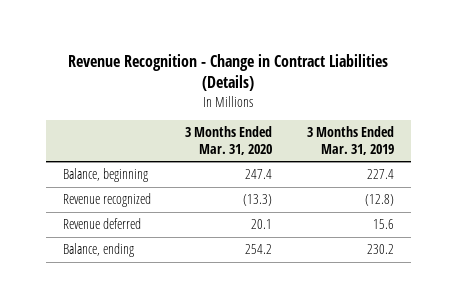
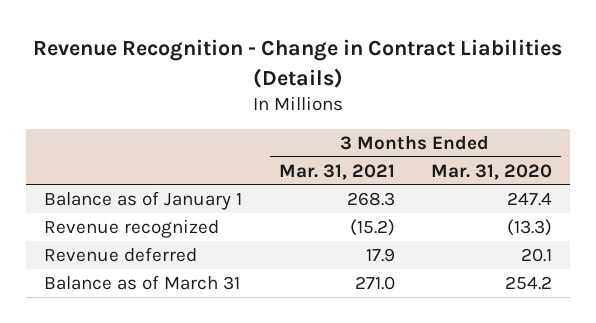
[306,126,394,155] 3 Months Ended Mar. 31, 2019 -> none
none -> [278,163,395,180] Mar. 31, 2021
[63,168,149,183] Balance, beginning -> [44,190,243,210] Balance as of January 1
[63,243,135,258] Balance, ending -> [44,274,241,290] Balance as of March 31

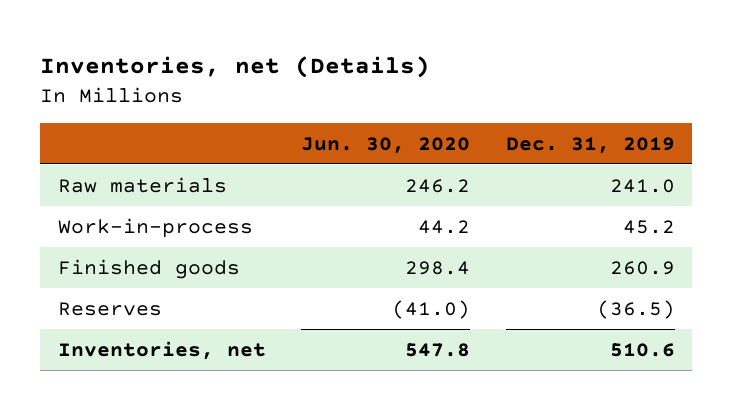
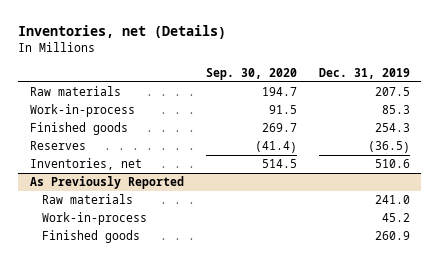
[301,136,471,154] Jun. 30, 2020 -> none
none -> [205,67,297,80] Sep. 30, 2020
none -> [29,86,121,97] Raw materials
none -> [29,104,135,118] Work-in-process
none -> [29,122,128,136] Finished goods
[58,301,163,316] Reserves -> [29,141,86,151] Reserves
[58,340,267,360] Inventories, net -> [29,158,142,171] Inventories, net
none -> [29,176,184,190] As Previously Reported

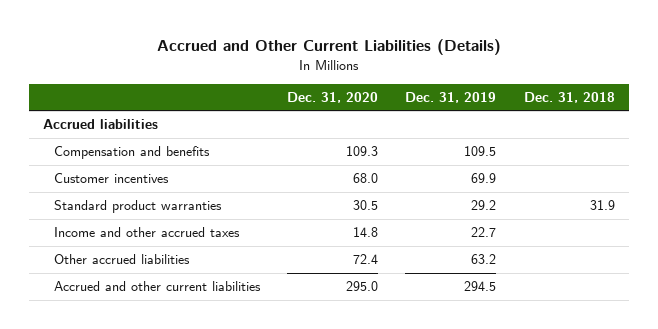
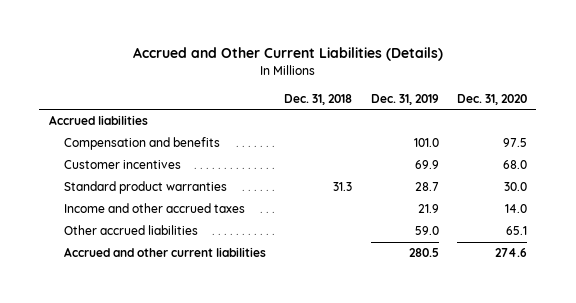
[346,146,379,157] 109.3 -> [503,138,528,148] 97.5
[464,146,497,157] 109.5 -> [413,138,439,148] 101.0
[353,200,379,211] 30.5 -> [504,182,528,192] 30.0
[471,200,497,211] 29.2 -> [414,182,439,192] 28.7
[589,200,615,211] 31.9 -> [333,182,353,192] 31.3
[353,227,379,238] 14.8 -> [505,204,528,214] 14.0
[471,227,497,238] 22.7 -> [417,204,439,214] 21.9
[353,254,379,265] 72.4 -> [506,226,528,236] 65.1
[471,254,497,265] 63.2 -> [414,226,439,236] 59.0
[346,281,379,292] 295.0 -> [495,248,528,258] 274.6
[464,281,497,292] 294.5 -> [408,248,439,258] 280.5

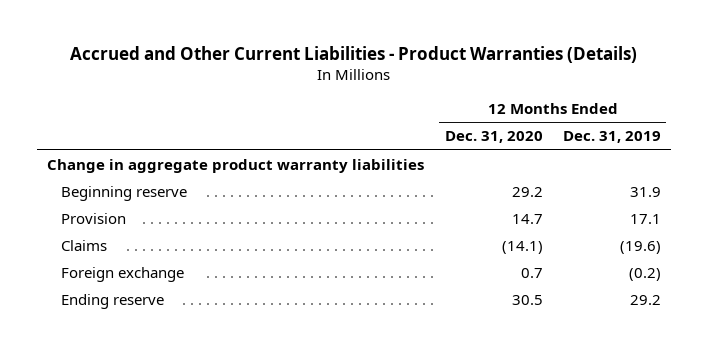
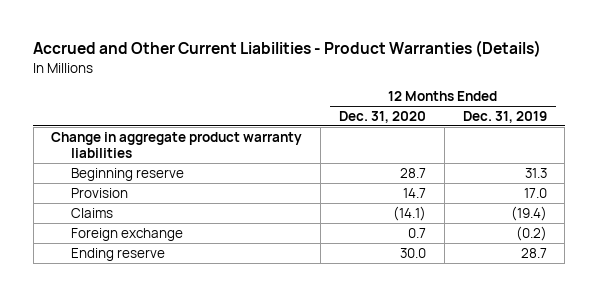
[511,187,543,198] 29.2 -> [400,167,427,178] 28.7
[630,187,662,198] 31.9 -> [524,167,547,178] 31.3
[630,214,662,225] 17.1 -> [523,187,547,198] 17.0
[620,241,662,255] (19.6) -> [510,205,547,221] (19.4)
[511,295,543,306] 30.5 -> [400,247,427,258] 30.0
[630,295,662,306] 29.2 -> [520,247,547,258] 28.7

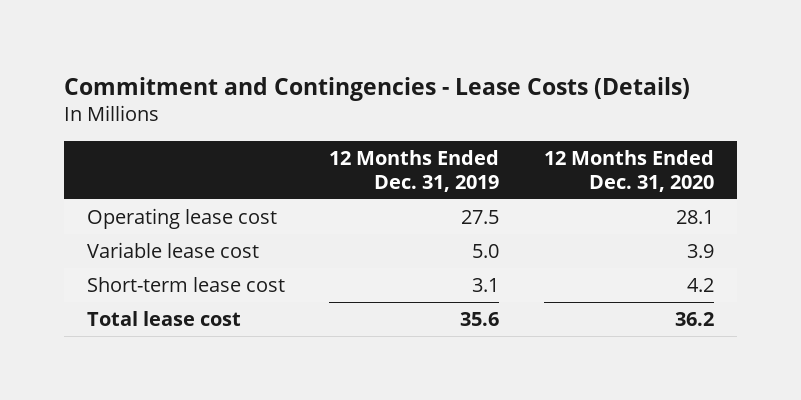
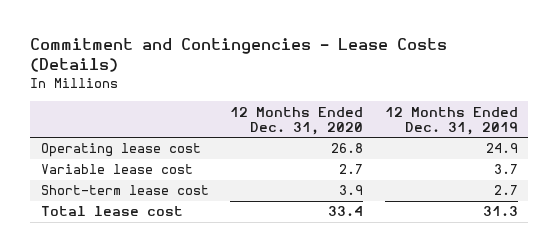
[461,210,500,225] 27.5 -> [485,143,518,154] 24.9
[676,210,715,225] 28.1 -> [331,143,364,154] 26.8
[472,244,500,259] 5.0 -> [493,164,518,175] 3.7
[687,244,715,259] 3.9 -> [339,164,364,175] 2.7
[472,278,500,293] 3.1 -> [493,185,518,196] 2.7
[687,278,715,293] 4.2 -> [339,185,364,196] 3.9
[460,312,500,327] 35.6 -> [482,206,518,217] 31.3
[675,312,715,327] 36.2 -> [328,206,364,217] 33.4

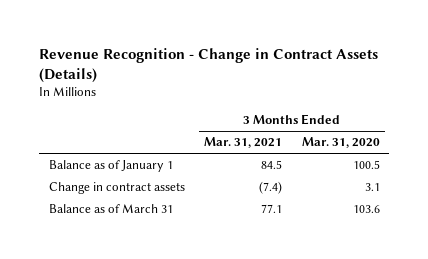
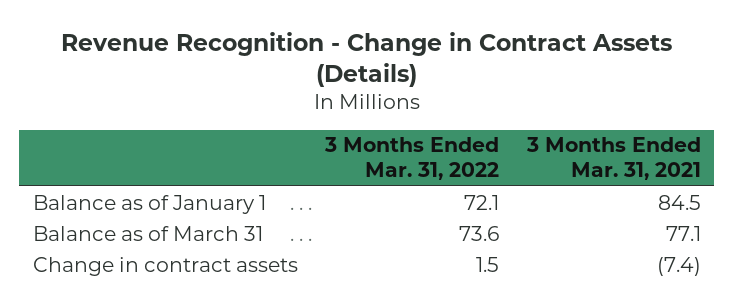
[301,137,380,149] Mar. 31, 2020 -> none
none -> [324,137,500,181] 3 Months Ended Mar. 31, 2022
[48,182,185,195] Change in contract assets -> [32,256,298,276] Change in contract assets

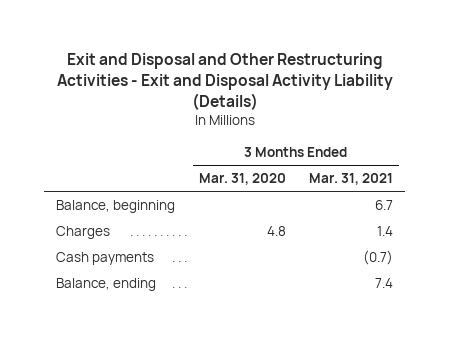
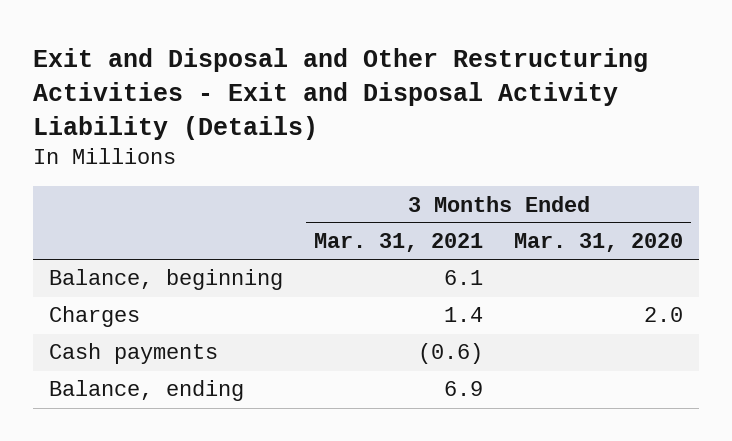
[375,200,394,211] 6.7 -> [443,270,483,286] 6.1
[266,226,286,237] 4.8 -> [644,307,684,323] 2.0
[363,250,394,266] (0.7) -> [417,343,483,365] (0.6)
[375,278,394,289] 7.4 -> [443,381,483,397] 6.9

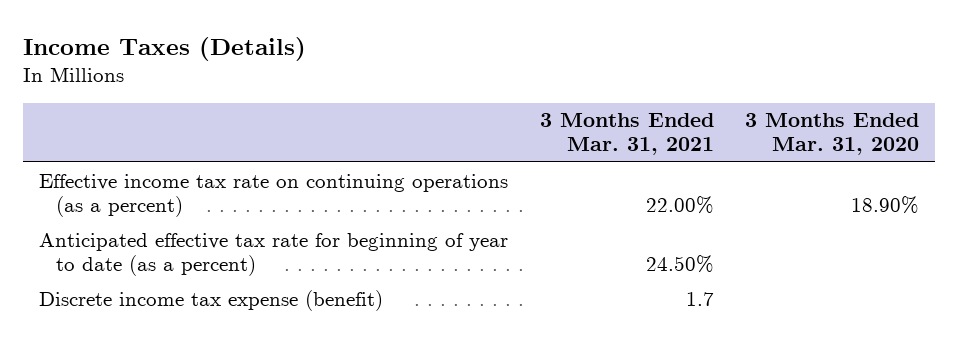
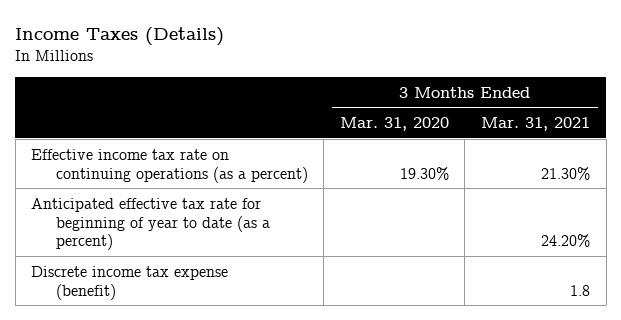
[645,195,714,214] 22.00% -> [541,166,591,180] 21.30%
[851,195,920,214] 18.90% -> [399,166,449,180] 19.30%
[645,254,714,273] 24.50% -> [541,234,591,248] 24.20%
[685,291,714,306] 1.7 -> [570,284,591,296] 1.8

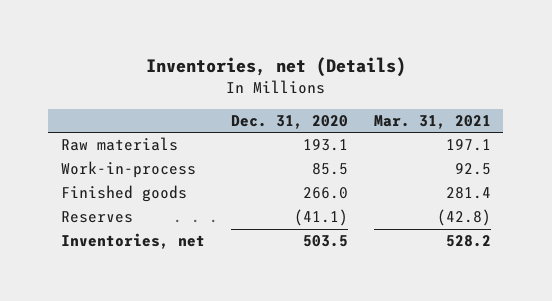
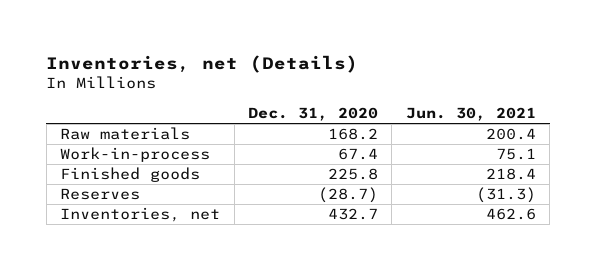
[373,115,491,130] Mar. 31, 2021 -> none
none -> [405,107,536,122] Jun. 30, 2021
[302,139,348,152] 193.1 -> [327,128,378,141] 168.2
[311,163,348,176] 85.5 -> [337,148,378,161] 67.4
[302,187,348,200] 266.0 -> [327,168,378,181] 225.8
[293,209,348,227] (41.1) -> [317,187,378,204] (28.7)
[302,235,348,248] 503.5 -> [327,208,378,221] 432.7

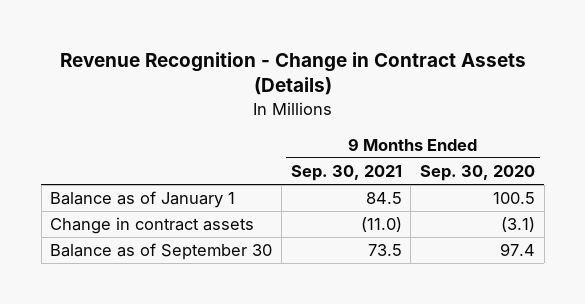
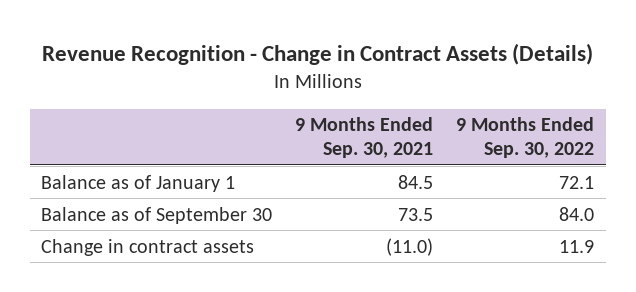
[419,164,535,181] Sep. 30, 2020 -> none
none -> [456,117,595,159] 9 Months Ended Sep. 30, 2022
[50,217,255,235] Change in contract assets -> [41,238,255,256] Change in contract assets

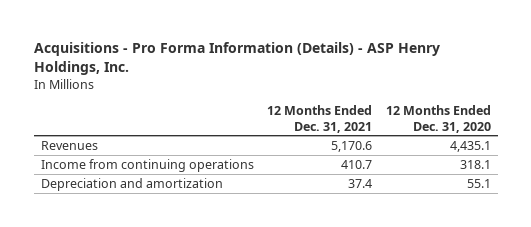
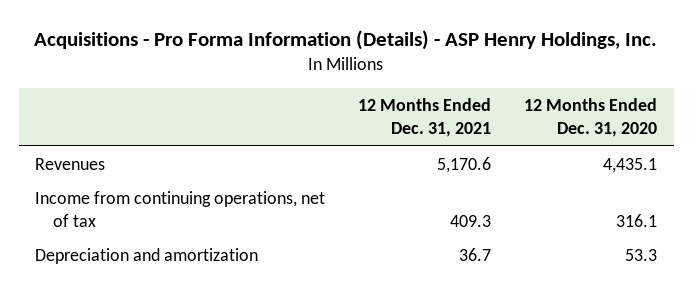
[40,158,254,172] Income from continuing operations -> [35,190,326,228] Income from continuing operations, net of tax
[341,159,373,169] 410.7 -> [450,215,492,228] 409.3
[459,159,491,169] 318.1 -> [616,214,658,228] 316.1
[348,178,373,188] 37.4 -> [459,247,492,261] 36.7
[466,178,491,188] 55.1 -> [625,248,658,261] 53.3

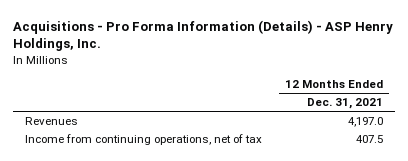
[524,98,658,138] 12 Months Ended Dec. 31, 2020 -> none
[35,247,259,264] Depreciation and amortization -> none
[437,156,492,173] 5,170.6 -> [348,117,384,128] 4,197.0
[450,215,492,228] 409.3 -> [356,135,384,144] 407.5

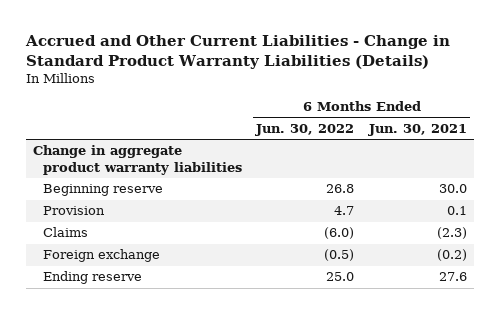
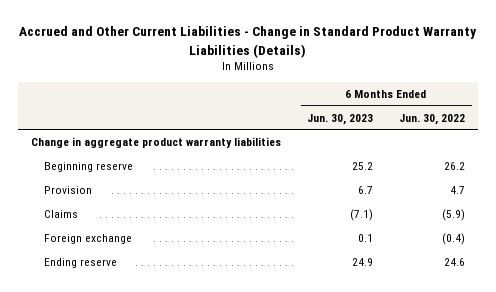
[367,124,467,137] Jun. 30, 2021 -> none
none -> [307,113,374,125] Jun. 30, 2023
[326,184,355,194] 26.8 -> [444,162,466,171] 26.2
[324,227,355,240] (6.0) -> [442,209,466,222] (5.9)
[324,249,355,262] (0.5) -> [442,233,466,246] (0.4)
[326,272,355,282] 25.0 -> [444,258,466,267] 24.6

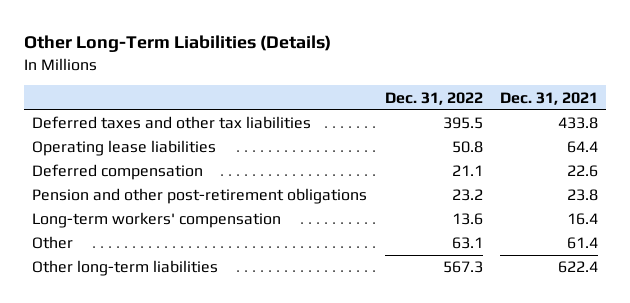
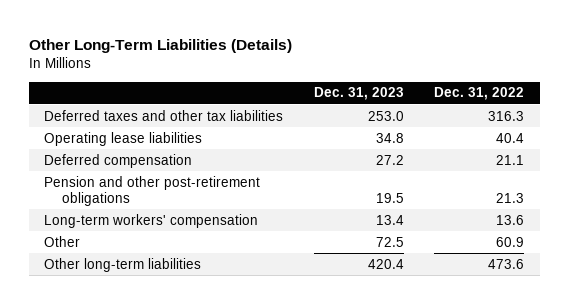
[499,91,598,105] Dec. 31, 2021 -> none
none -> [313,87,404,101] Dec. 31, 2023
[442,117,483,130] 395.5 -> [488,110,525,121] 316.3
[451,141,483,154] 50.8 -> [496,132,525,143] 40.4
[451,189,483,202] 23.2 -> [496,193,525,204] 21.3
[451,237,483,250] 63.1 -> [496,236,525,247] 60.9
[442,261,483,274] 567.3 -> [488,258,525,269] 473.6

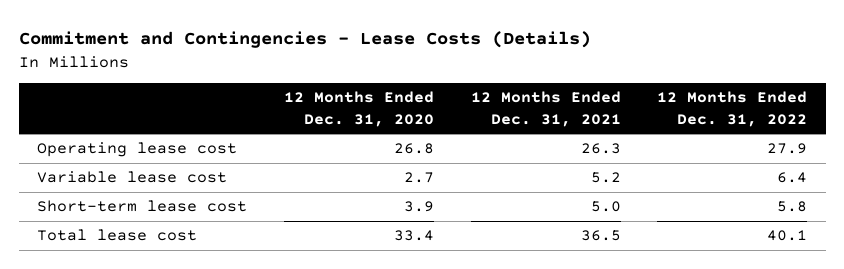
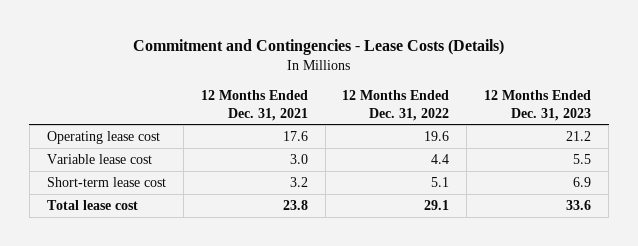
[283,91,434,127] 12 Months Ended Dec. 31, 2020 -> none
none -> [484,89,592,121] 12 Months Ended Dec. 31, 2023
[580,143,621,155] 26.3 -> [282,130,308,141] 17.6
[767,143,808,155] 27.9 -> [424,130,450,141] 19.6
[590,172,621,184] 5.2 -> [289,153,308,164] 3.0
[777,172,808,184] 6.4 -> [431,153,450,164] 4.4
[590,201,621,213] 5.0 -> [289,176,308,187] 3.2
[777,201,808,213] 5.8 -> [431,176,450,187] 5.1
[580,230,621,242] 36.5 -> [282,199,308,210] 23.8
[767,230,808,242] 40.1 -> [424,199,450,210] 29.1

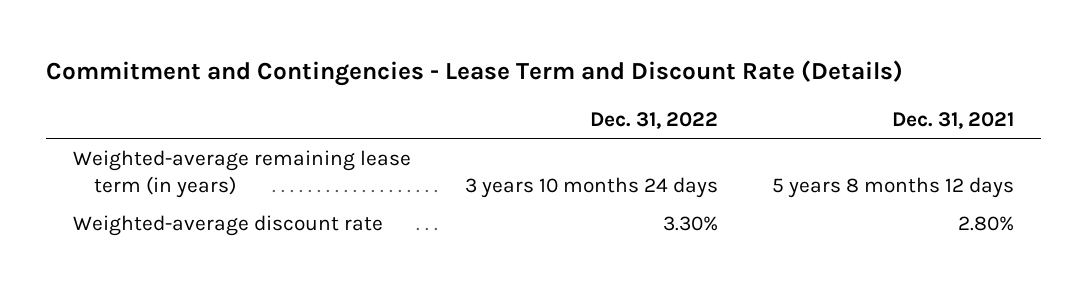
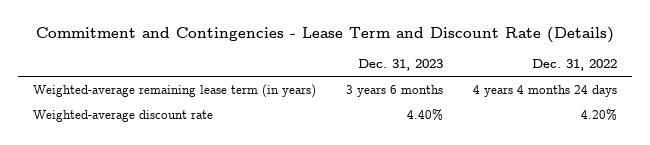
[891,111,1014,129] Dec. 31, 2021 -> none
none -> [358,59,444,72] Dec. 31, 2023
[464,176,718,198] 3 years 10 months 24 days -> [473,84,618,97] 4 years 4 months 24 days
[662,215,718,231] 3.30% -> [581,108,618,121] 4.20%

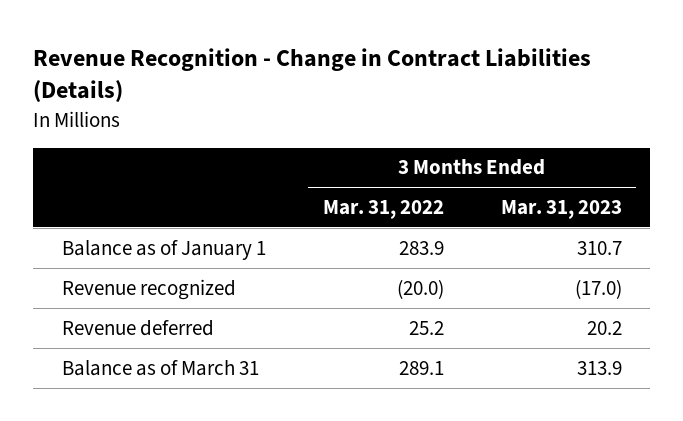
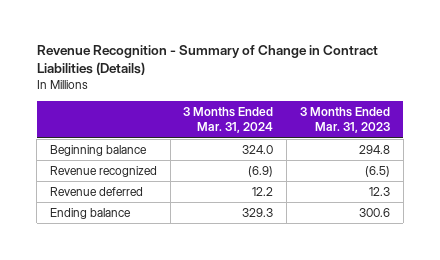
[33,47,592,103] Revenue Recognition - Change in Contract Liabilities (Details) -> [36,44,378,76] Revenue Recognition - Summary of Change in Contract Liabilities (Details)
[322,199,444,219] Mar. 31, 2022 -> none
none -> [183,107,274,134] 3 Months Ended Mar. 31, 2024
[61,239,266,260] Balance as of January 1 -> none
[61,359,259,376] Balance as of March 31 -> none
none -> [49,144,147,156] Beginning balance
[574,278,622,299] (17.0) -> [365,165,391,177] (6.5)
[586,320,622,335] 20.2 -> [369,186,391,196] 12.3
none -> [49,207,131,219] Ending balance

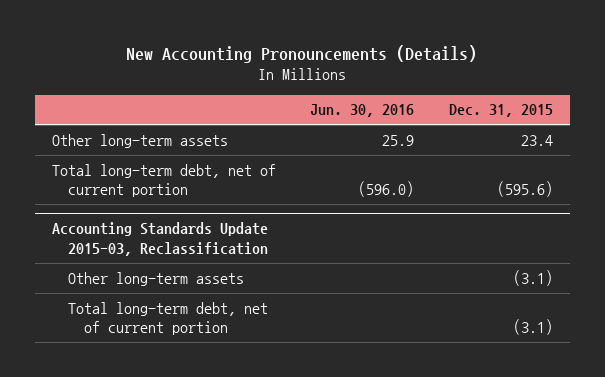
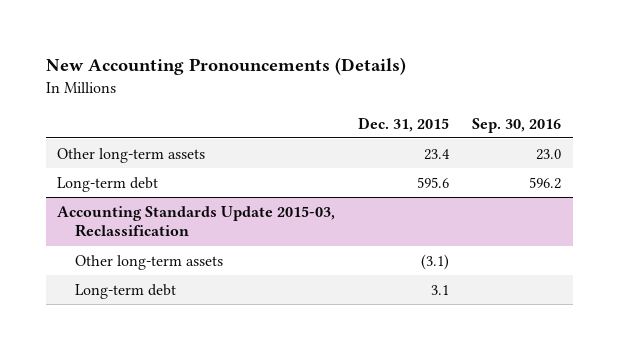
[310,104,415,118] Jun. 30, 2016 -> none
none -> [472,117,562,133] Sep. 30, 2016
[51,163,276,198] Total long-term debt, net of current portion -> none
none -> [57,176,159,192] Long-term debt
[68,301,269,336] Total long-term debt, net of current portion -> none
none -> [74,283,176,299] Long-term debt

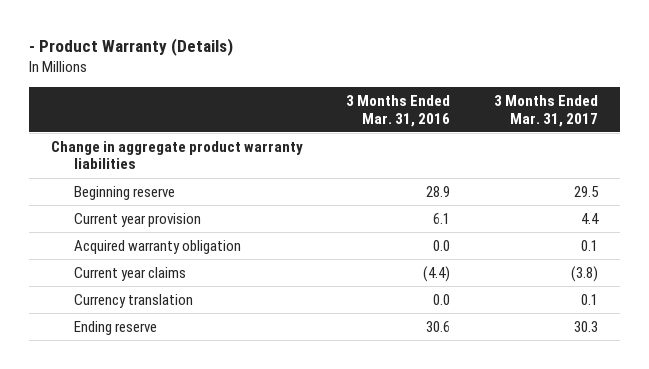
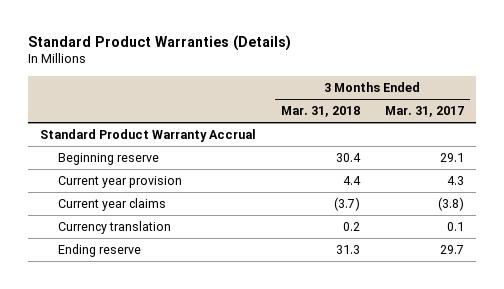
[28,37,233,56] - Product Warranty (Details) -> [27,34,291,51] Standard Product Warranties (Details)
[346,95,451,127] 3 Months Ended Mar. 31, 2016 -> none
none -> [280,106,360,118] Mar. 31, 2018
[50,140,303,170] Change in aggregate product warranty liabilities -> none
[74,239,242,254] Acquired warranty obligation -> none
none -> [39,129,256,143] Standard Product Warranty Accrual
[574,185,600,197] 29.5 -> [439,153,464,163] 29.1
[581,212,600,224] 4.4 -> [446,176,464,186] 4.3
[574,320,599,332] 30.3 -> [439,245,464,255] 29.7

